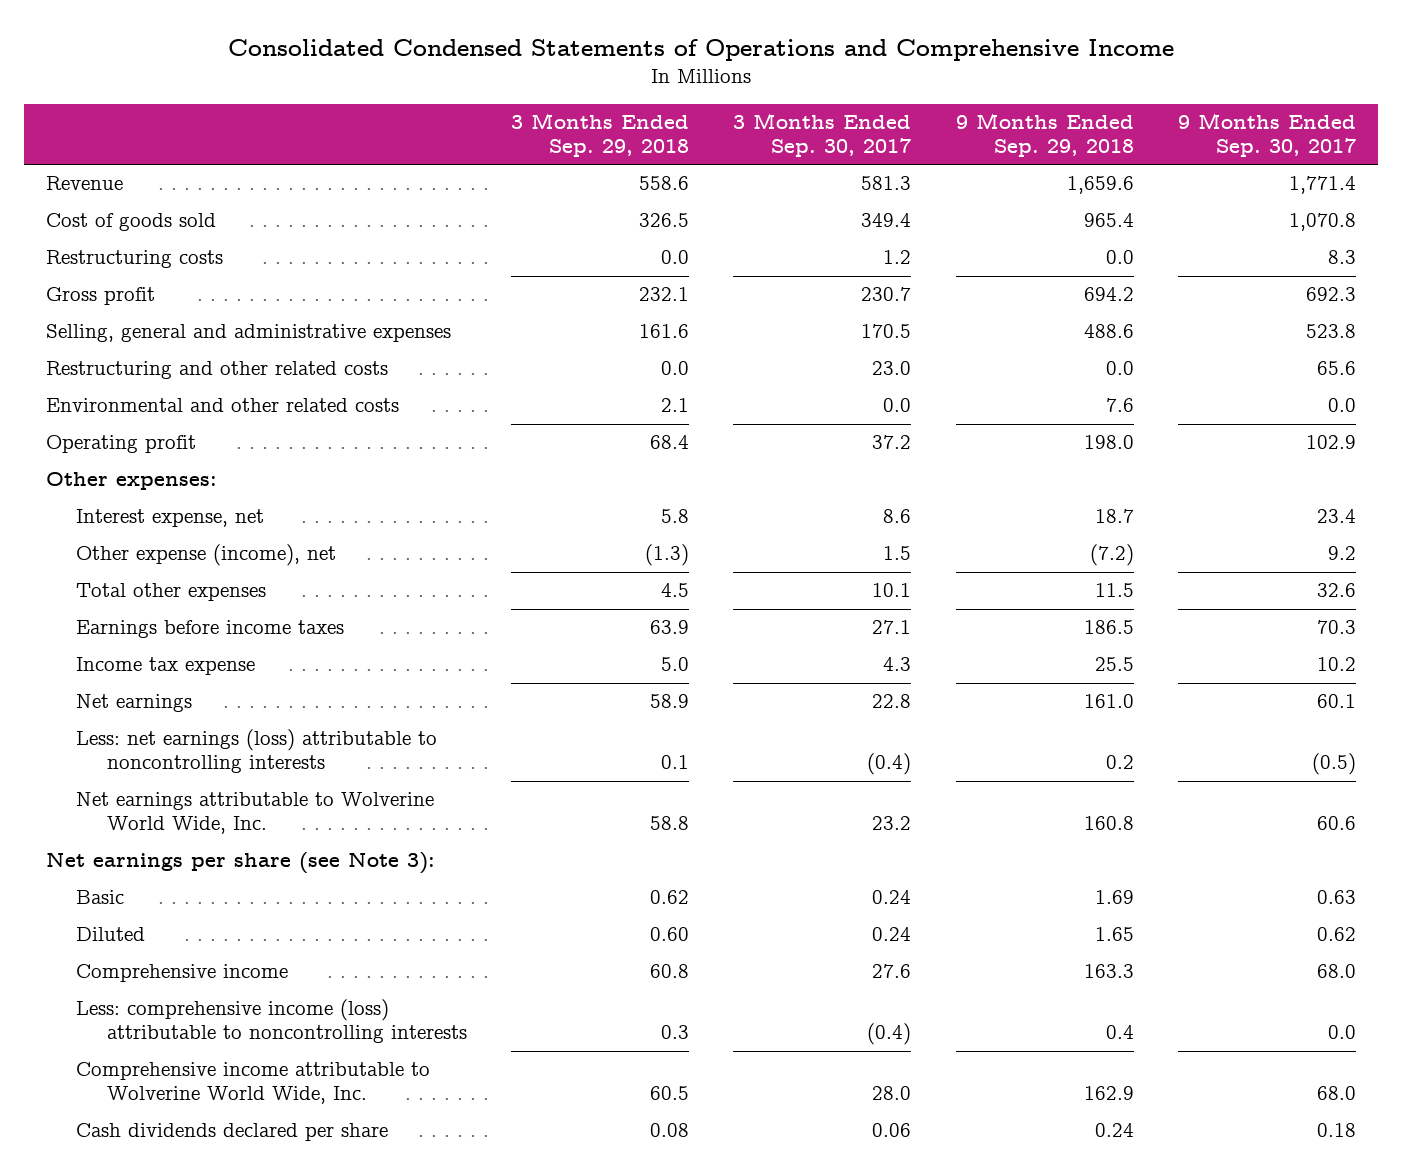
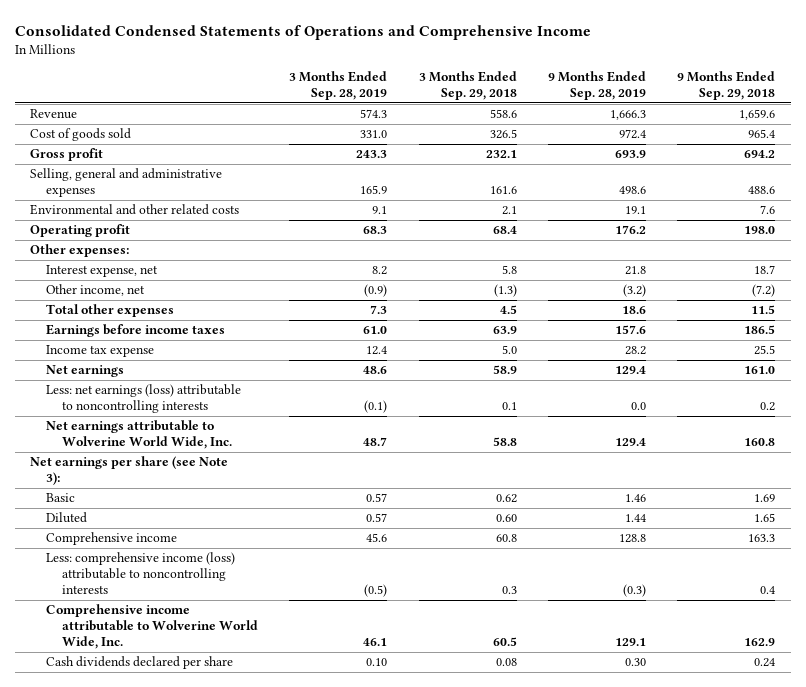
[733,113,912,157] 3 Months Ended Sep. 30, 2017 -> none
[1177,113,1356,157] 9 Months Ended Sep. 30, 2017 -> none
none -> [289,71,388,101] 3 Months Ended Sep. 28, 2019
none -> [547,71,646,101] 9 Months Ended Sep. 28, 2019
[46,250,224,269] Restructuring costs -> none
[46,361,389,380] Restructuring and other related costs -> none
[76,544,337,567] Other expense (income), net -> [46,284,146,297] Other income, net

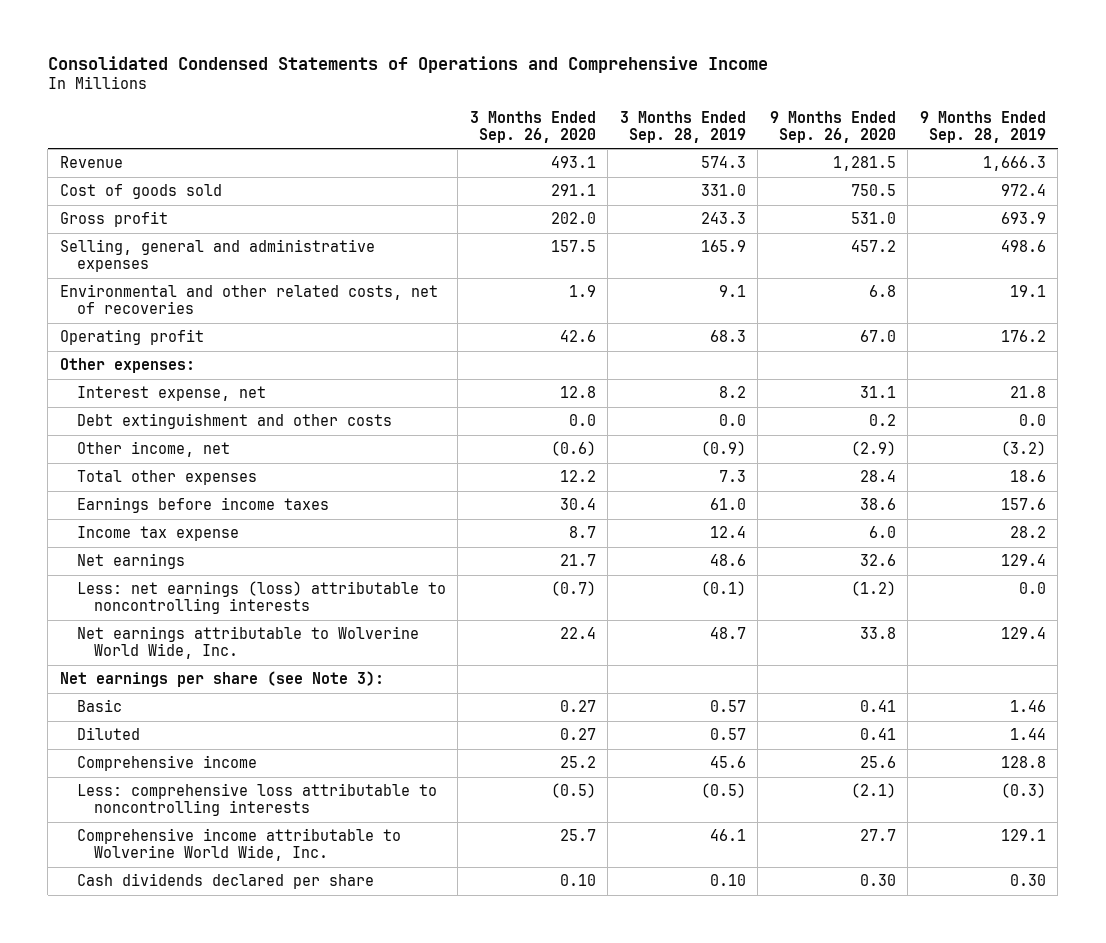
[418,71,517,101] 3 Months Ended Sep. 29, 2018 -> none
[677,71,776,101] 9 Months Ended Sep. 29, 2018 -> none
none -> [469,110,596,143] 3 Months Ended Sep. 26, 2020
none -> [769,110,896,143] 9 Months Ended Sep. 26, 2020
[30,204,240,216] Environmental and other related costs -> [59,284,438,314] Environmental and other related costs, net of recoveries
none -> [76,413,392,430] Debt extinguishment and other costs
[46,552,236,595] Less: comprehensive income (loss) attributable to noncontrolling interests -> [76,783,437,816] Less: comprehensive loss attributable to noncontrolling interests

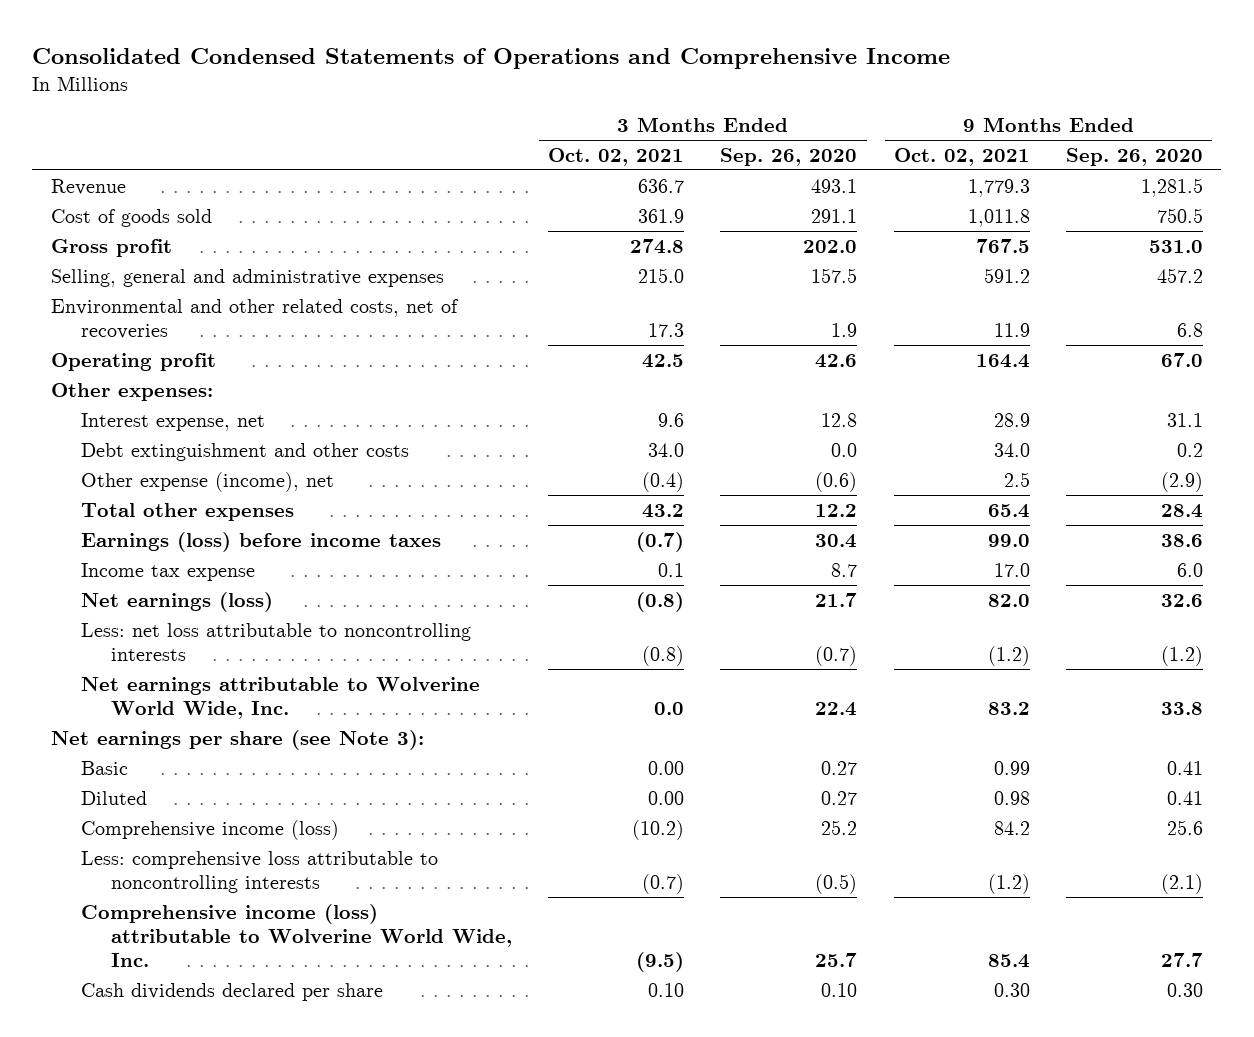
[619,110,746,143] 3 Months Ended Sep. 28, 2019 -> none
[919,110,1046,143] 9 Months Ended Sep. 28, 2019 -> none
none -> [548,147,685,166] Oct. 02, 2021
none -> [893,147,1030,166] Oct. 02, 2021
[76,441,230,458] Other income, net -> [80,471,334,492] Other expense (income), net
[76,497,329,514] Earnings before income taxes -> [80,531,441,552] Earnings (loss) before income taxes
[76,553,185,570] Net earnings -> [80,591,273,612] Net earnings (loss)
[76,581,446,614] Less: net earnings (loss) attributable to noncontrolling interests -> [80,622,471,662] Less: net loss attributable to noncontrolling interests
[76,755,257,772] Comprehensive income -> [80,819,339,840] Comprehensive income (loss)
[76,828,401,861] Comprehensive income attributable to Wolverine World Wide, Inc. -> [80,903,512,968] Comprehensive income (loss) attributable to Wolverine World Wide, Inc.

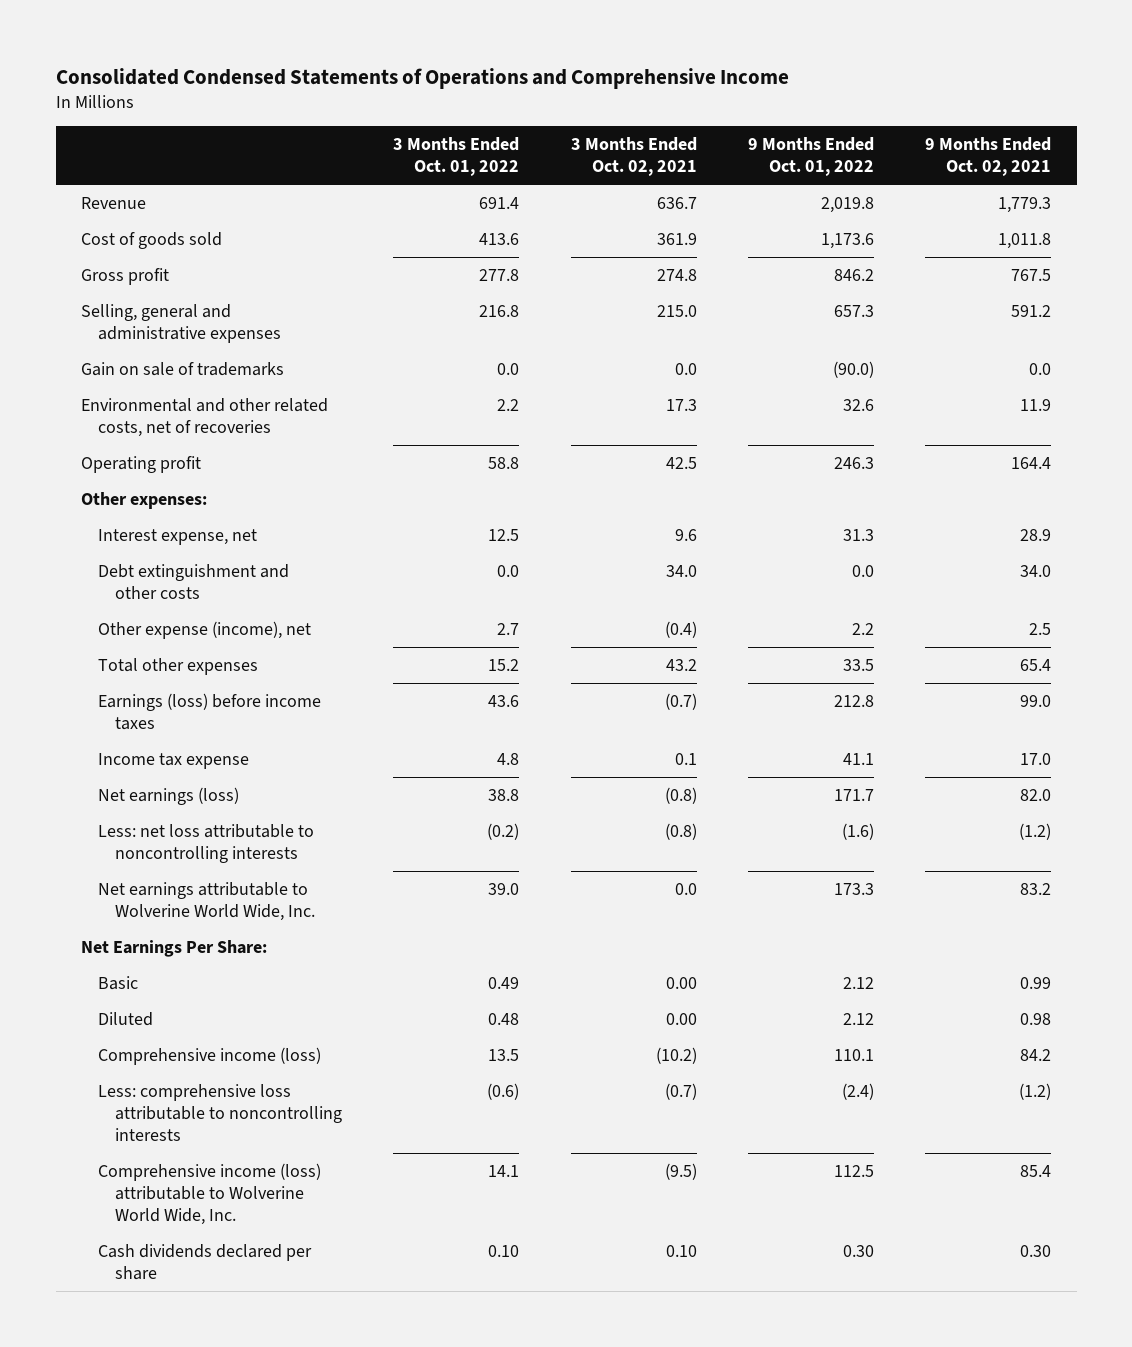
[720,147,858,166] Sep. 26, 2020 -> none
[1066,147,1204,166] Sep. 26, 2020 -> none
none -> [393,137,520,177] 3 Months Ended Oct. 01, 2022
none -> [747,137,874,177] 9 Months Ended Oct. 01, 2022
none -> [81,361,285,376] Gain on sale of trademarks
[50,729,424,750] Net earnings per share (see Note 3): -> [81,939,268,957] Net Earnings Per Share:

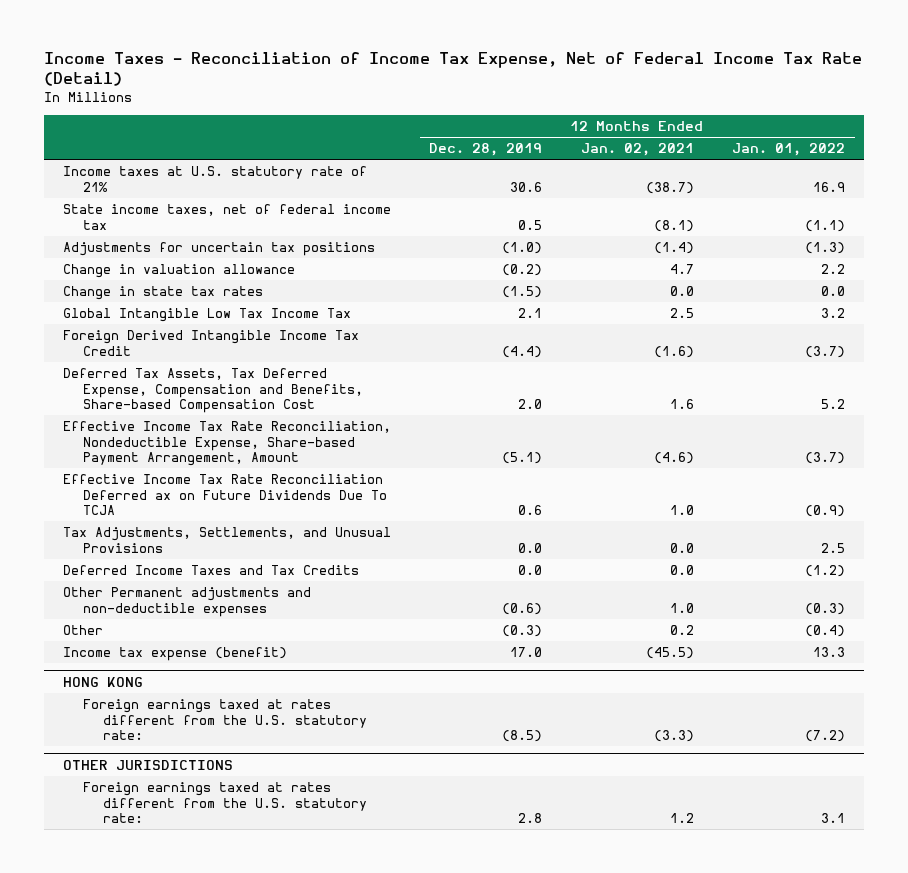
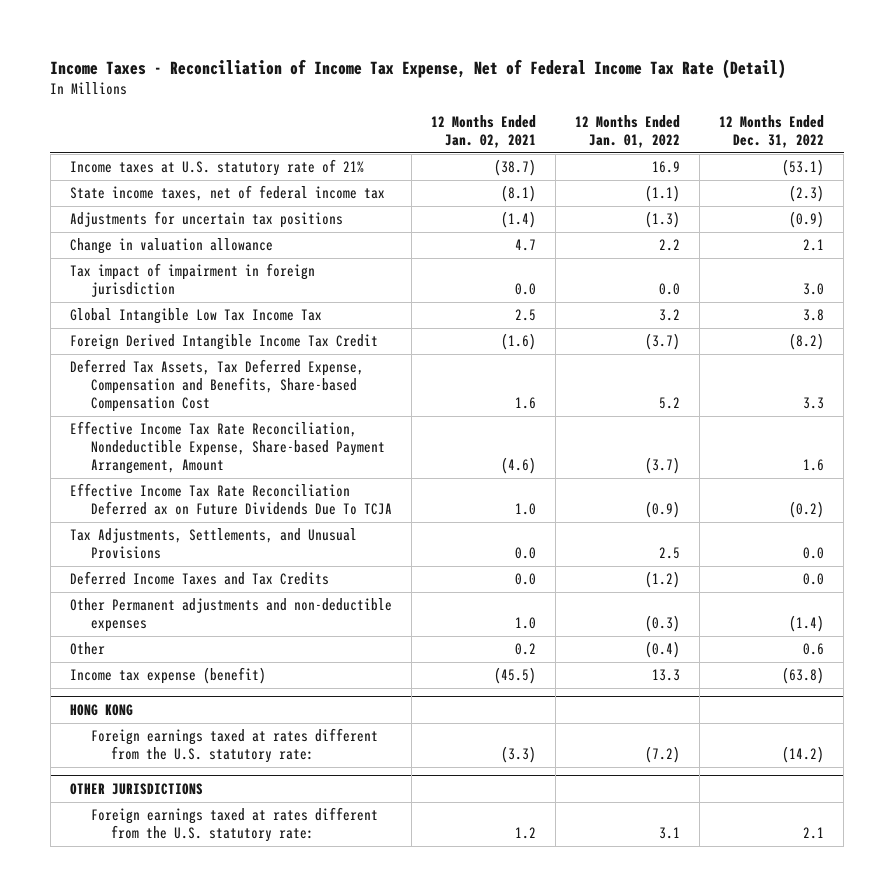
[429,142,543,156] Dec. 28, 2019 -> none
none -> [719,115,825,149] 12 Months Ended Dec. 31, 2022
[63,285,264,300] Change in state tax rates -> [69,263,315,298] Tax impact of impairment in foreign jurisdiction

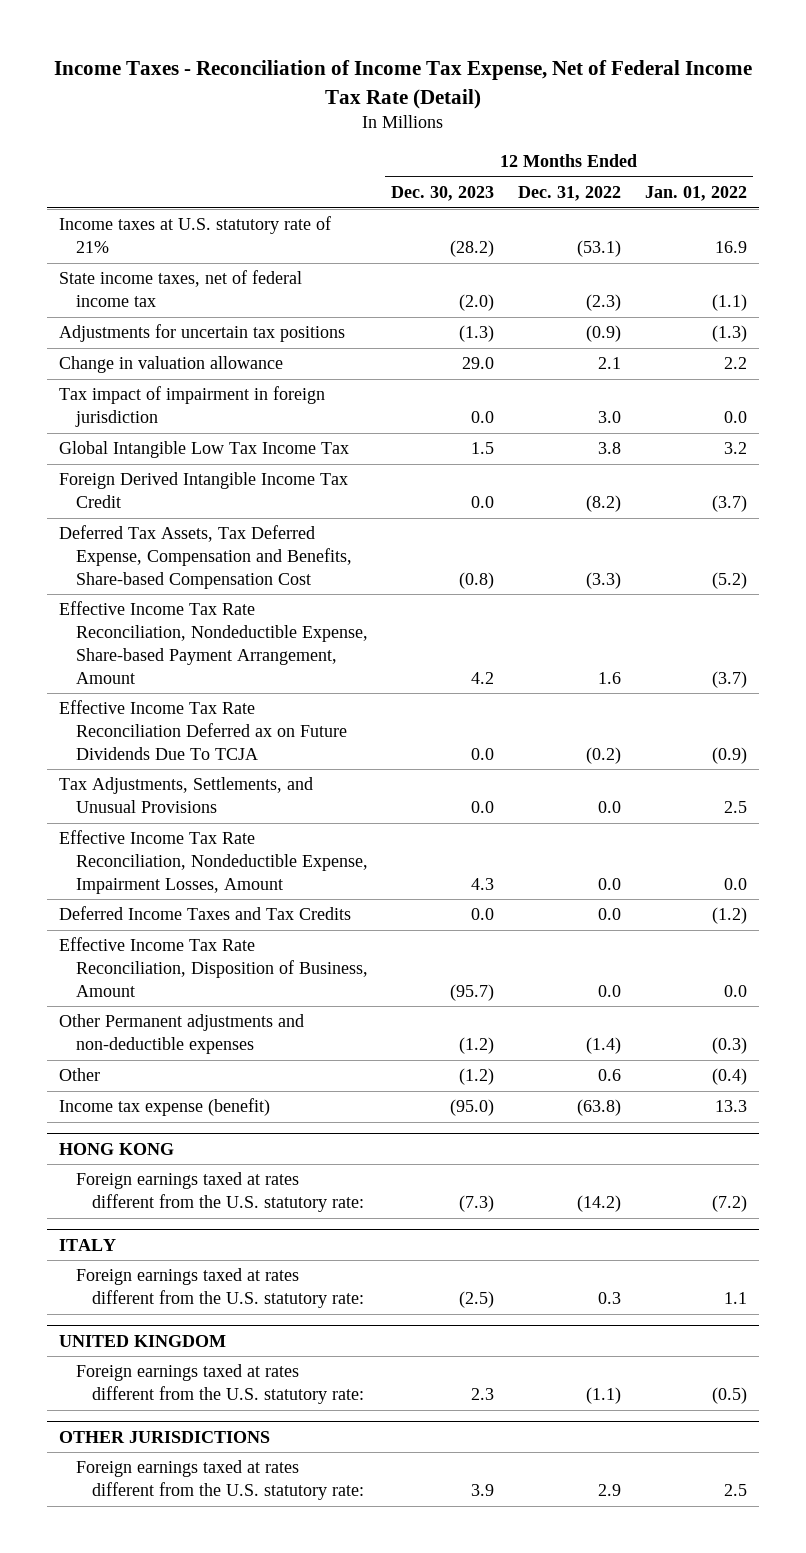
[430,115,536,149] 12 Months Ended Jan. 02, 2021 -> none
none -> [391,186,495,202] Dec. 30, 2023
[659,396,681,409] 5.2 -> [711,571,747,589] (5.2)
[803,396,825,409] 3.3 -> [586,571,622,589] (3.3)
none -> [59,830,368,894] Effective Income Tax Rate Reconciliation, Nondeductible Expense, Impairment Losses, Amount
none -> [59,937,368,997] Effective Income Tax Rate Reconciliation, Disposition of Business, Amount
none -> [59,1238,117,1251] ITALY
none -> [75,1268,364,1309] Foreign earnings taxed at rates different from the U.S. statutory rate:
none -> [59,1334,227,1347] UNITED KINGDOM
none -> [75,1364,364,1405] Foreign earnings taxed at rates different from the U.S. statutory rate:
[659,827,681,840] 3.1 -> [723,1484,747,1497] 2.5
[803,827,825,840] 2.1 -> [598,1484,622,1497] 2.9

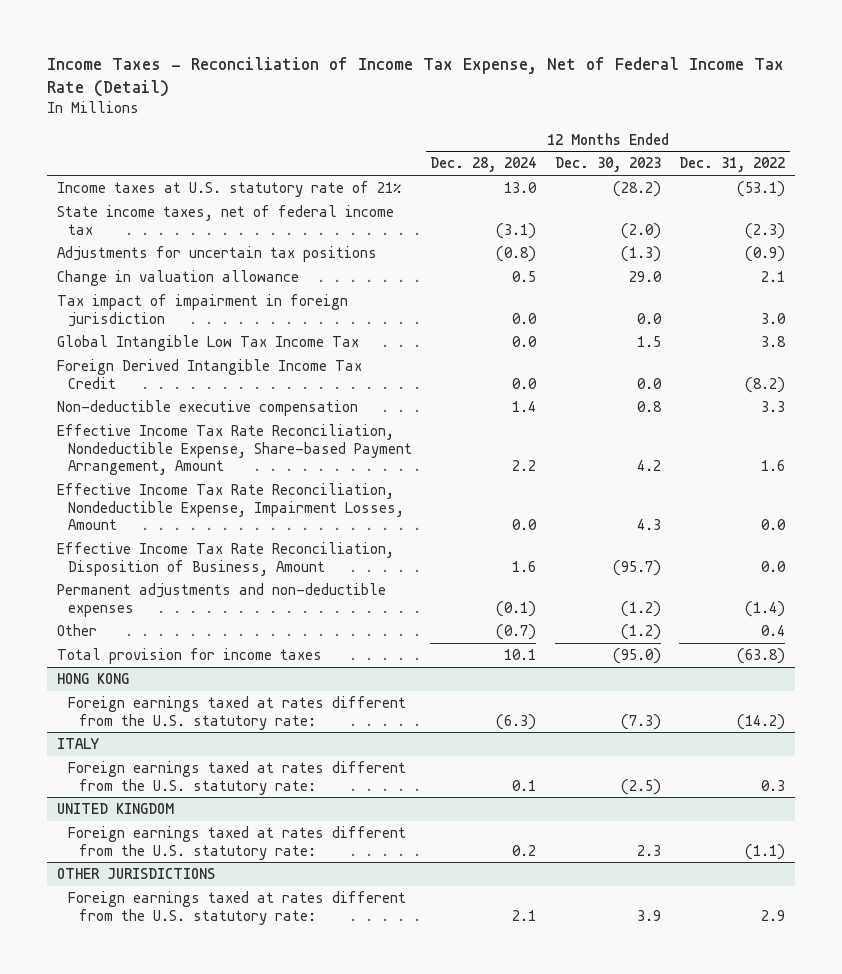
[644,186,747,202] Jan. 01, 2022 -> none
none -> [430,157,537,173] Dec. 28, 2024
[59,525,352,589] Deferred Tax Assets, Tax Deferred Expense, Compensation and Benefits, Share-based Compensation Cost -> none
none -> [56,399,358,416] Non-deductible executive compensation
[59,700,347,760] Effective Income Tax Rate Reconciliation Deferred ax on Future Dividends Due To TCJA -> none
[59,777,314,814] Tax Adjustments, Settlements, and Unusual Provisions -> none
[59,906,352,921] Deferred Income Taxes and Tax Credits -> none
[59,1014,305,1055] Other Permanent adjustments and non-deductible expenses -> [56,582,386,617] Permanent adjustments and non-deductible expenses
[598,1069,622,1082] 0.6 -> [761,624,786,636] 0.4
[59,1098,271,1117] Income tax expense (benefit) -> [56,647,322,664] Total provision for income taxes

